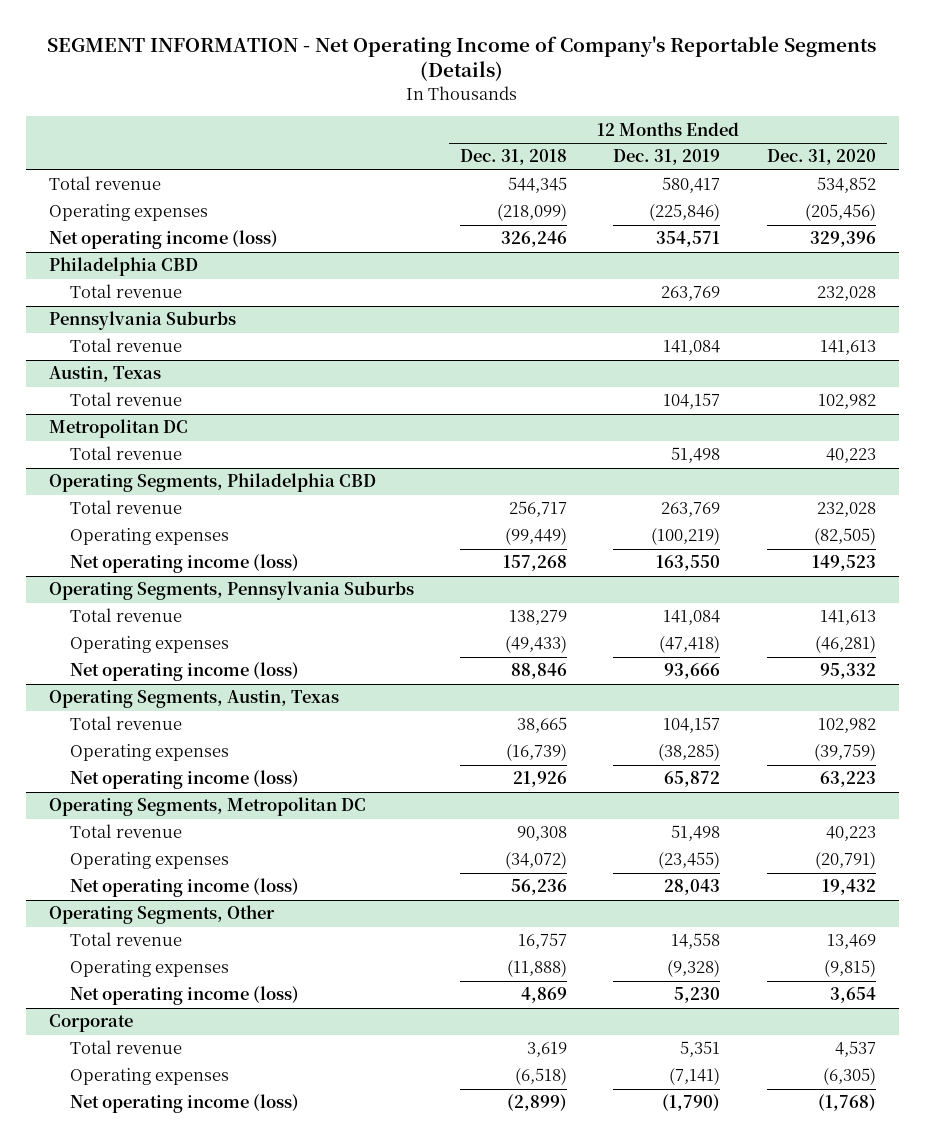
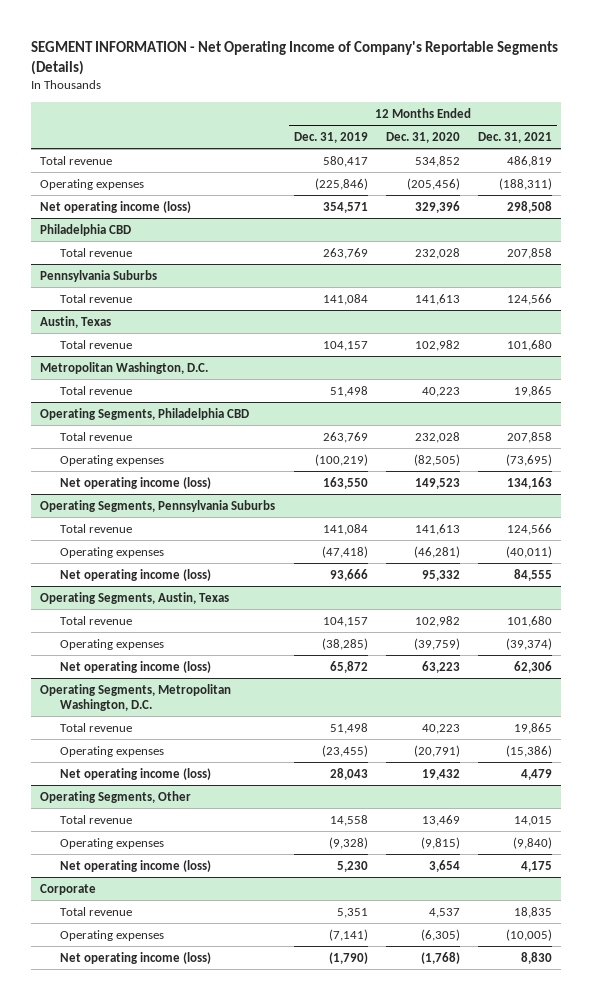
[460,149,568,166] Dec. 31, 2018 -> none
none -> [478,131,553,143] Dec. 31, 2021
[49,419,189,439] Metropolitan DC -> [40,361,209,374] Metropolitan Washington, D.C.
[49,797,367,817] Operating Segments, Metropolitan DC -> none
none -> [40,683,232,712] Operating Segments, Metropolitan Washington, D.C.

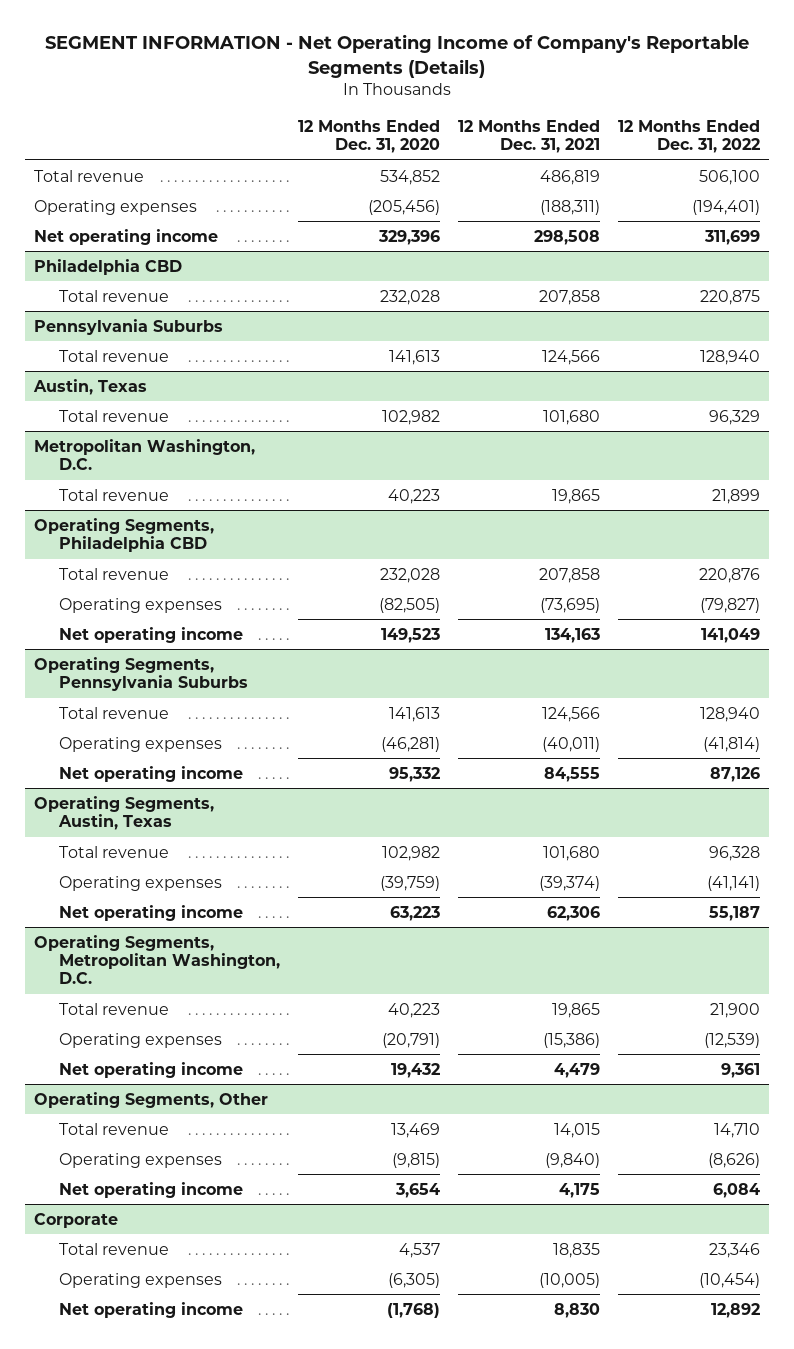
[293,131,368,143] Dec. 31, 2019 -> none
none -> [618,119,761,154] 12 Months Ended Dec. 31, 2022
[40,200,192,213] Net operating income (loss) -> [33,228,218,245] Net operating income
[59,476,211,489] Net operating income (loss) -> [58,626,243,643] Net operating income
[59,568,211,581] Net operating income (loss) -> [58,765,243,782] Net operating income
[59,660,211,673] Net operating income (loss) -> [58,904,243,921] Net operating income
[59,767,211,780] Net operating income (loss) -> [58,1061,243,1078] Net operating income
[59,859,211,872] Net operating income (loss) -> [58,1181,243,1198] Net operating income
[59,951,211,964] Net operating income (loss) -> [58,1301,243,1318] Net operating income

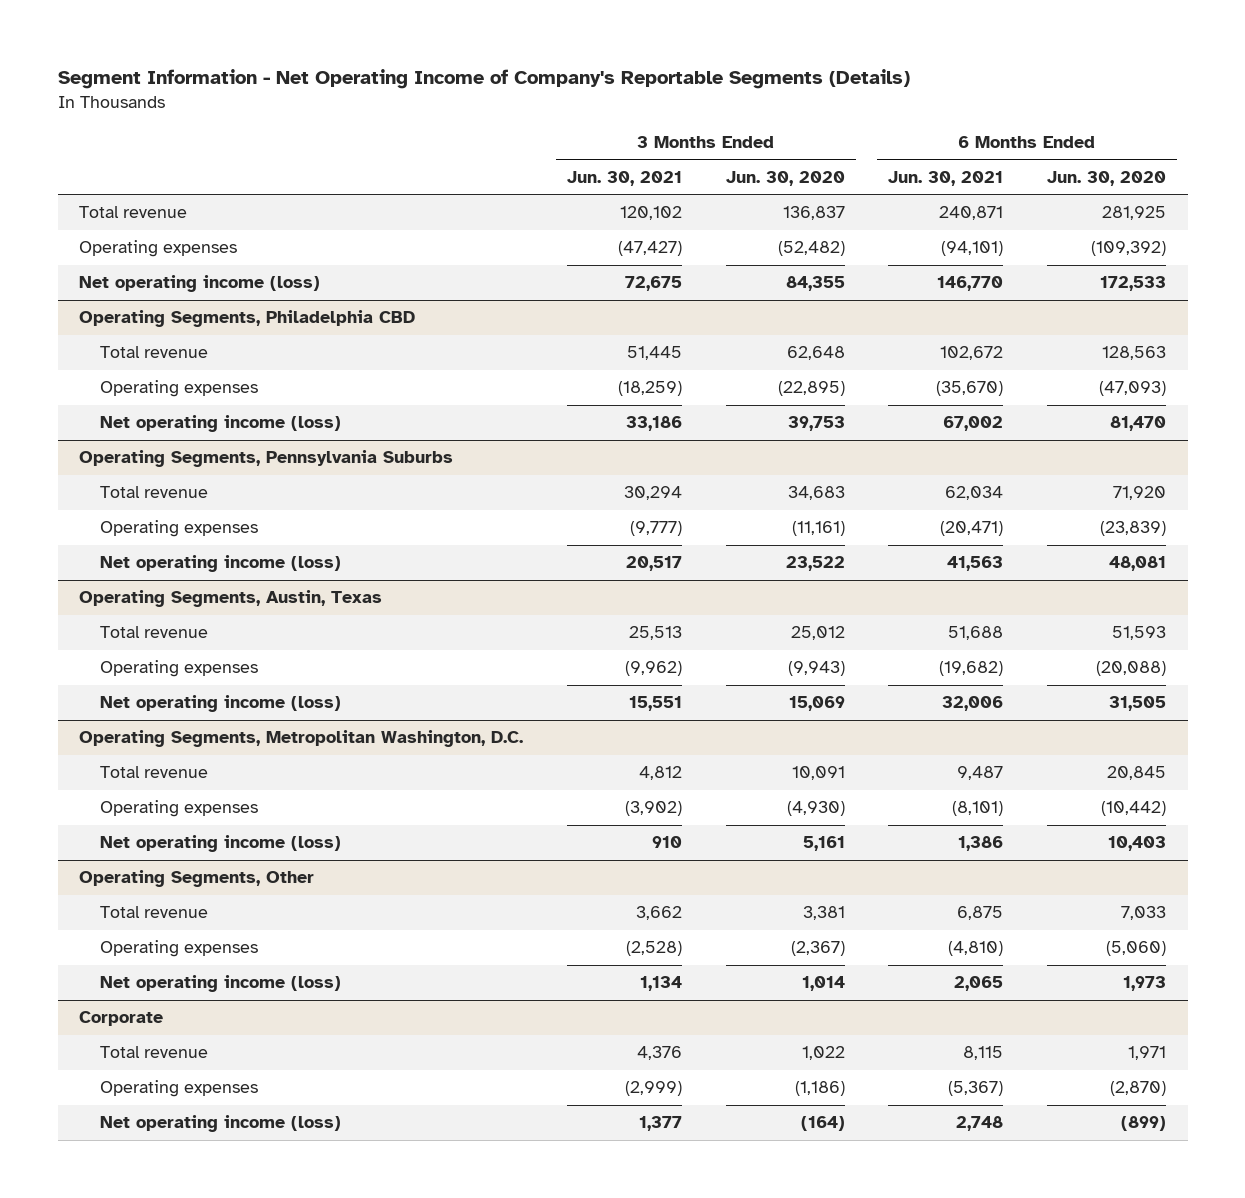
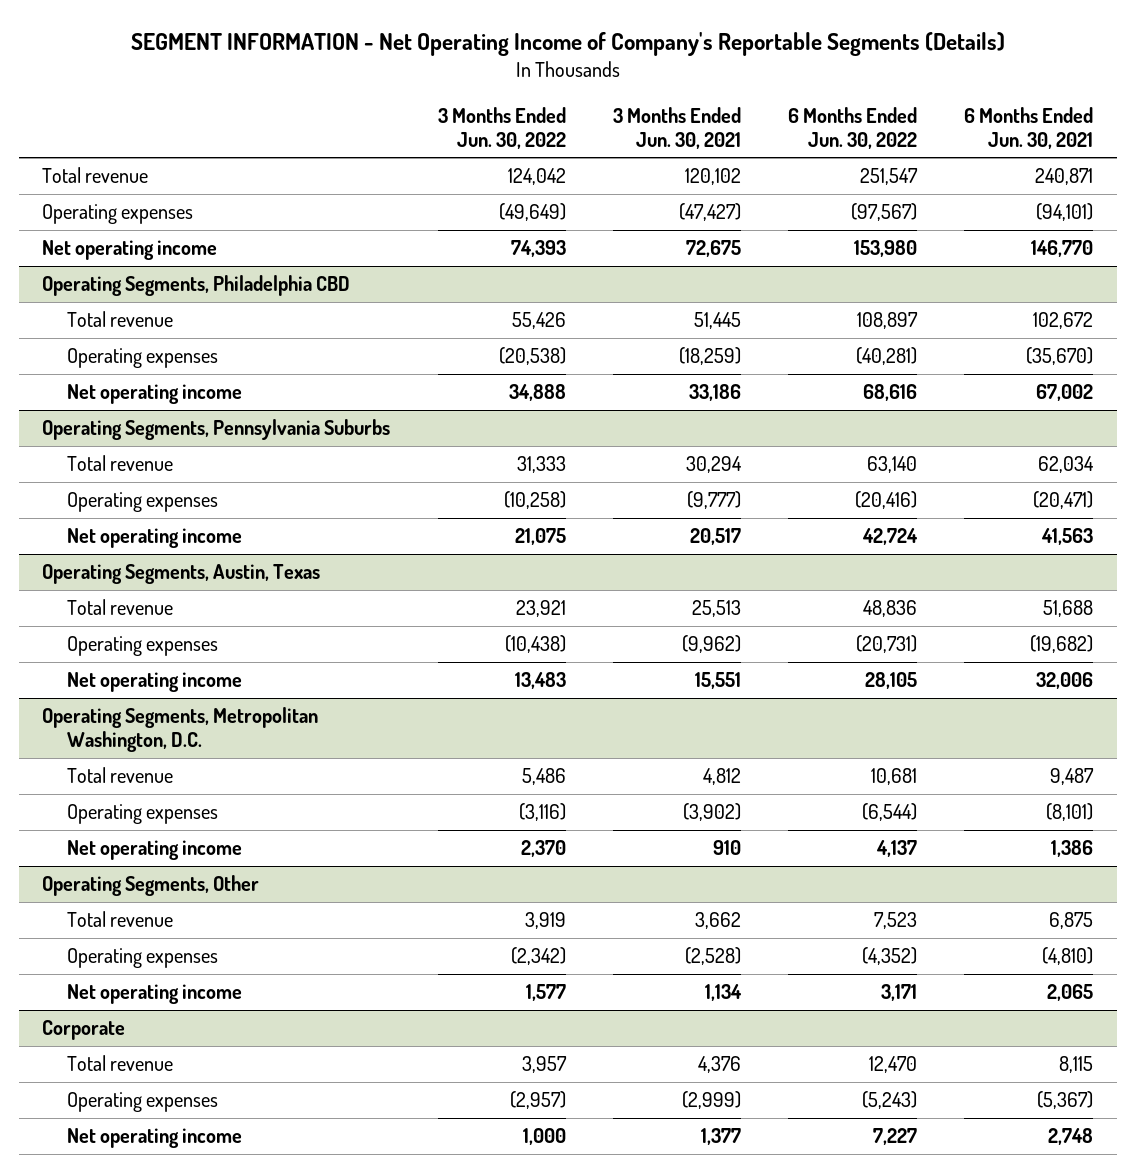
[57,69,910,90] Segment Information - Net Operating Income of Company's Reportable Segments (Details) -> [130,32,1005,57] SEGMENT INFORMATION - Net Operating Income of Company's Reportable Segments (Details)
[725,170,845,186] Jun. 30, 2020 -> none
[1046,170,1166,186] Jun. 30, 2020 -> none
none -> [437,106,566,149] 3 Months Ended Jun. 30, 2022
none -> [787,106,917,149] 6 Months Ended Jun. 30, 2022
[79,275,321,293] Net operating income (loss) -> [42,240,218,261] Net operating income
[100,415,342,433] Net operating income (loss) -> [67,384,243,405] Net operating income
[100,555,342,573] Net operating income (loss) -> [67,528,243,549] Net operating income
[100,695,342,713] Net operating income (loss) -> [67,672,243,693] Net operating income
[100,835,342,853] Net operating income (loss) -> [67,840,243,861] Net operating income
[100,975,342,993] Net operating income (loss) -> [67,984,243,1005] Net operating income
[100,1115,342,1133] Net operating income (loss) -> [67,1128,243,1149] Net operating income

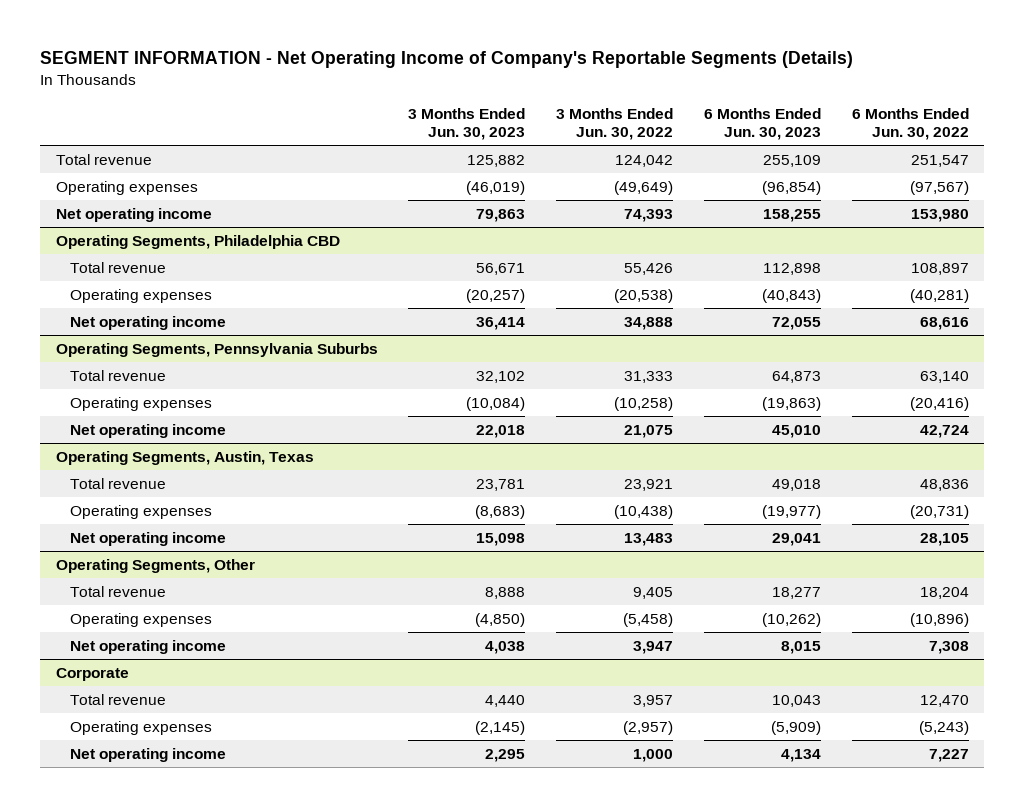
[612,106,741,149] 3 Months Ended Jun. 30, 2021 -> none
[963,106,1093,149] 6 Months Ended Jun. 30, 2021 -> none
none -> [408,107,526,140] 3 Months Ended Jun. 30, 2023
none -> [704,107,822,140] 6 Months Ended Jun. 30, 2023
[42,707,319,753] Operating Segments, Metropolitan Washington, D.C. -> none
[67,767,174,784] Total revenue -> none
[67,804,219,825] Operating expenses -> none
[67,840,243,861] Net operating income -> none
[524,912,566,930] 3,919 -> [633,586,674,599] 9,405
[873,912,917,930] 7,523 -> [919,586,969,599] 18,204
[510,947,566,966] (2,342) -> [623,612,674,627] (5,458)
[861,947,917,966] (4,352) -> [909,612,969,627] (10,896)
[525,984,566,1002] 1,577 -> [633,640,674,654] 3,947
[880,984,917,1002] 3,171 -> [928,640,969,654] 7,308

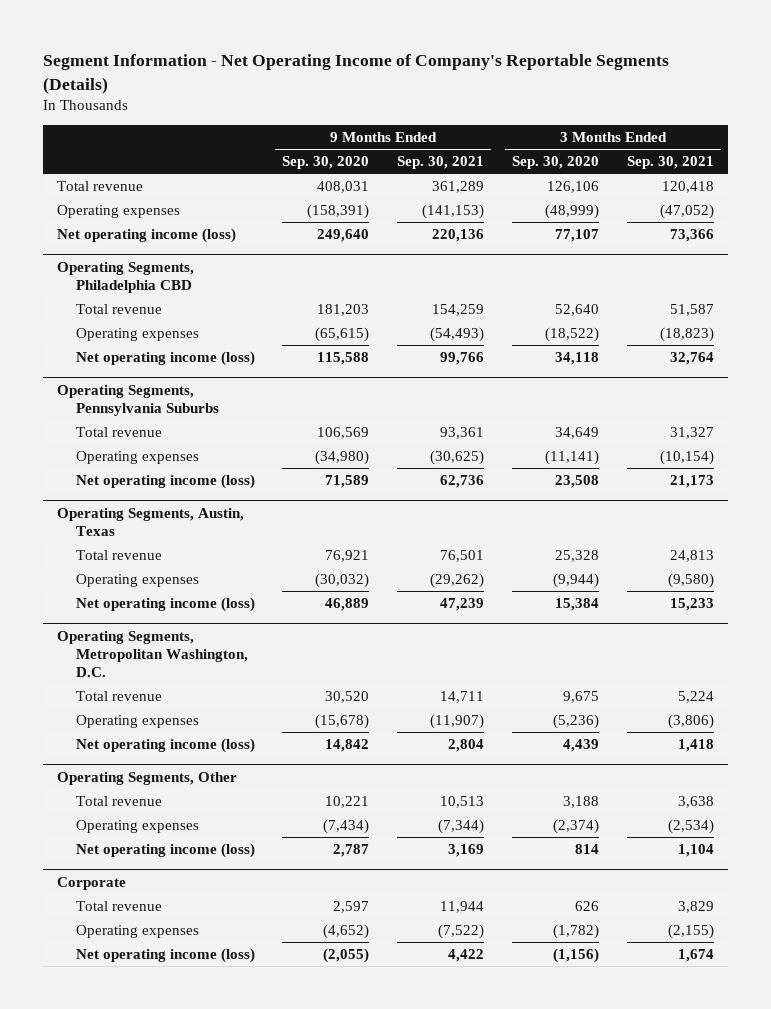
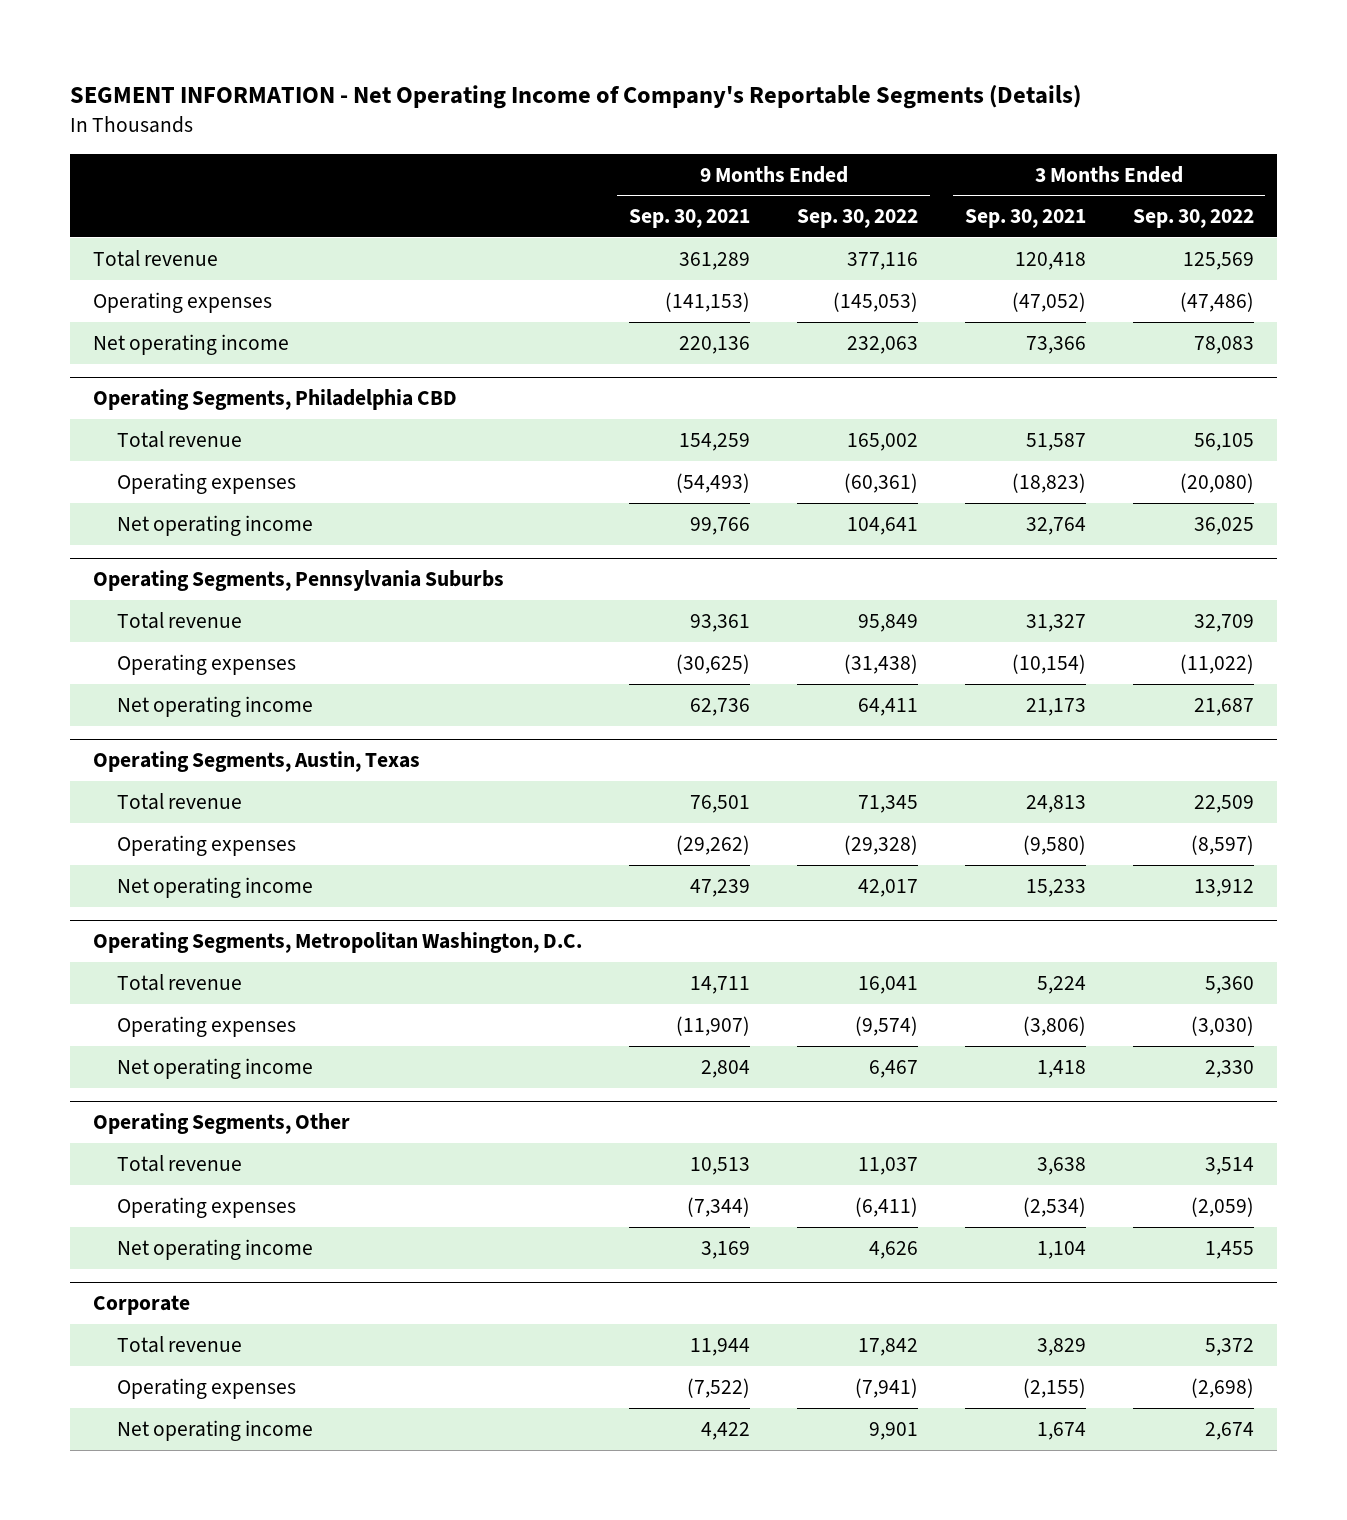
[43,54,670,94] Segment Information - Net Operating Income of Company's Reportable Segments (Details) -> [69,85,1081,110] SEGMENT INFORMATION - Net Operating Income of Company's Reportable Segments (Details)
[282,156,370,170] Sep. 30, 2020 -> none
[512,156,600,170] Sep. 30, 2020 -> none
none -> [796,209,918,229] Sep. 30, 2022
none -> [1132,209,1254,229] Sep. 30, 2022
[57,227,237,243] Net operating income (loss) -> [93,333,290,355] Net operating income
[75,350,255,366] Net operating income (loss) -> [117,514,314,536] Net operating income
[75,473,255,489] Net operating income (loss) -> [117,695,314,717] Net operating income
[75,596,255,612] Net operating income (loss) -> [117,876,314,898] Net operating income
[75,737,255,753] Net operating income (loss) -> [117,1057,314,1079] Net operating income
[75,842,255,858] Net operating income (loss) -> [117,1238,314,1260] Net operating income
[75,947,255,963] Net operating income (loss) -> [117,1419,314,1441] Net operating income

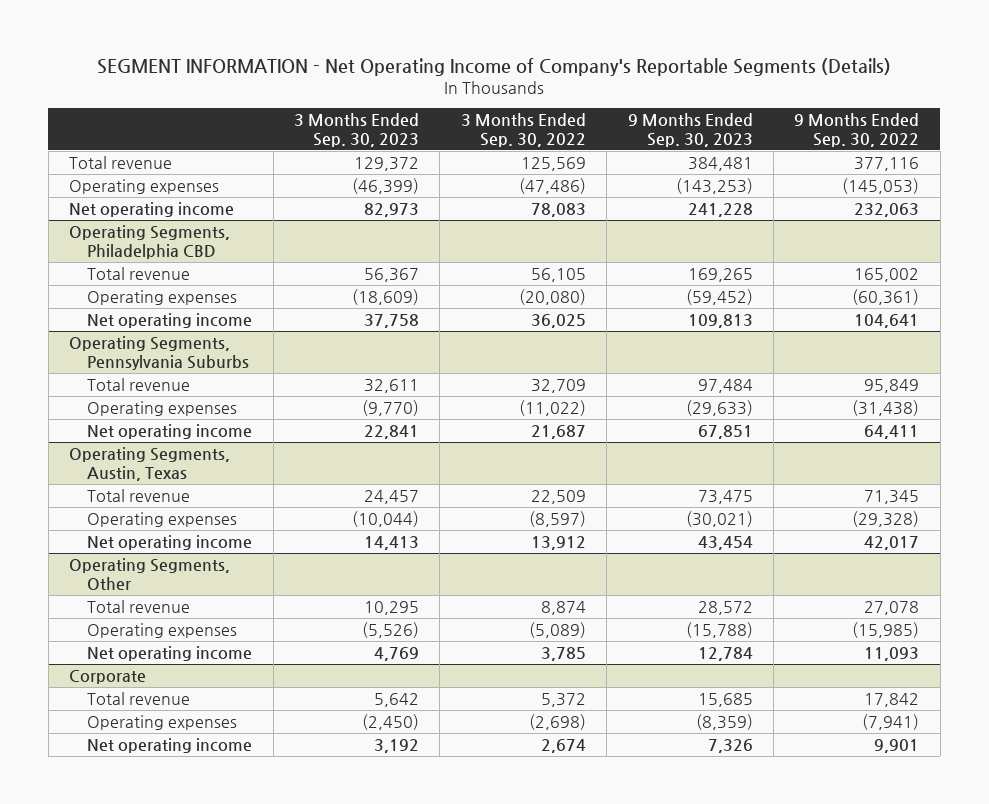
[629,209,751,229] Sep. 30, 2021 -> none
[964,209,1086,229] Sep. 30, 2021 -> none
none -> [294,112,420,147] 3 Months Ended Sep. 30, 2023
none -> [627,112,753,147] 9 Months Ended Sep. 30, 2023
[93,932,583,954] Operating Segments, Metropolitan Washington, D.C. -> none
[117,973,243,991] Total revenue -> none
[117,1015,297,1037] Operating expenses -> none
[117,1057,314,1079] Net operating income -> none
[857,1156,918,1175] 11,037 -> [864,600,920,615] 27,078
[1204,1156,1254,1175] 3,514 -> [540,600,586,615] 8,874
[854,1196,918,1217] (6,411) -> [852,621,920,638] (15,985)
[1190,1196,1254,1217] (2,059) -> [528,621,586,638] (5,089)
[868,1240,918,1259] 4,626 -> [864,646,920,661] 11,093
[1204,1240,1254,1259] 1,455 -> [540,646,586,661] 3,785

